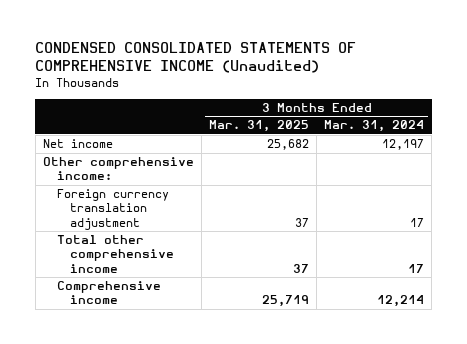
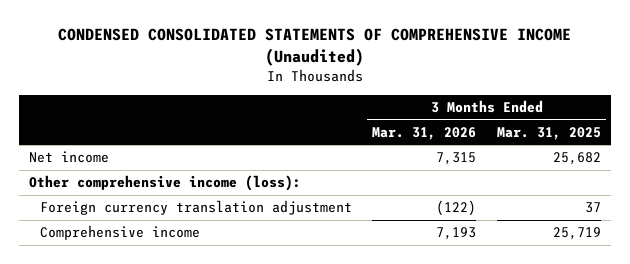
[324,120,425,133] Mar. 31, 2024 -> none
none -> [372,126,477,140] Mar. 31, 2026
[42,157,194,181] Other comprehensive income: -> [28,175,301,192] Other comprehensive income (loss):
[56,235,175,273] Total other comprehensive income -> none

